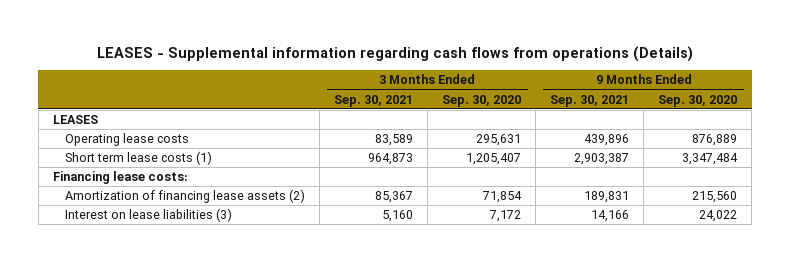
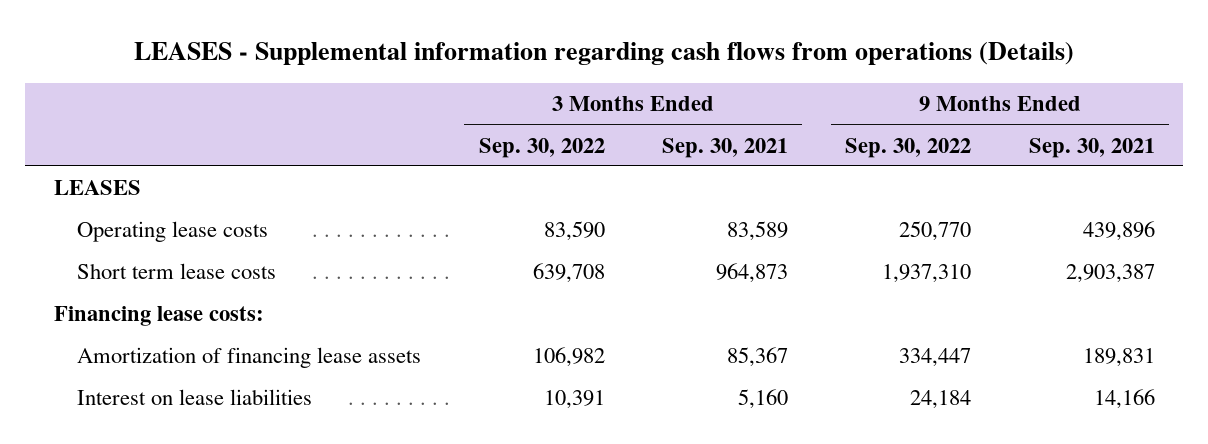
[441,94,521,107] Sep. 30, 2020 -> none
[658,94,738,107] Sep. 30, 2020 -> none
none -> [478,137,605,158] Sep. 30, 2022
none -> [845,137,972,158] Sep. 30, 2022
[64,151,212,166] Short term lease costs (1) -> [77,263,277,280] Short term lease costs
[64,189,305,204] Amortization of financing lease assets (2) -> [77,347,422,369] Amortization of financing lease assets
[64,208,232,223] Interest on lease liabilities (3) -> [77,389,313,406] Interest on lease liabilities

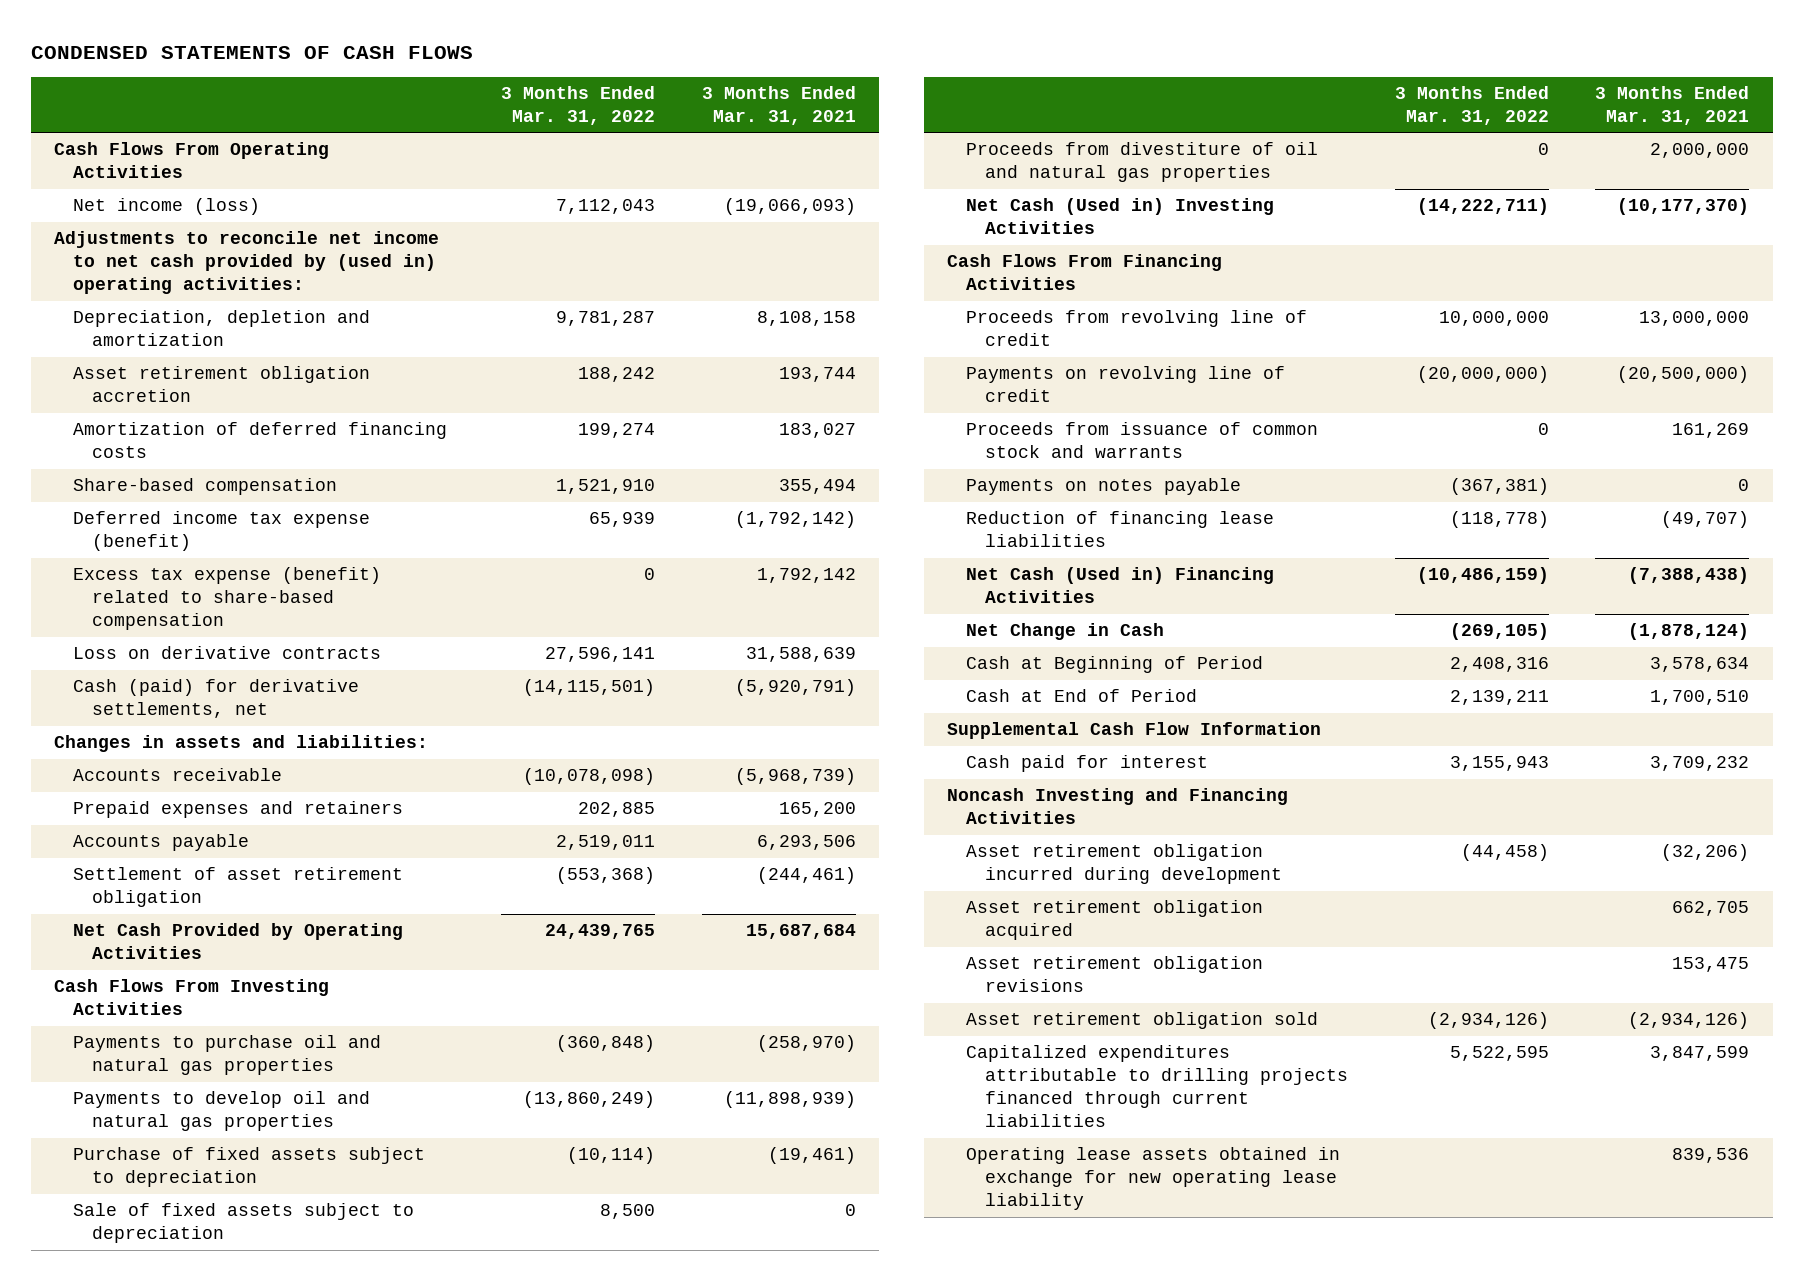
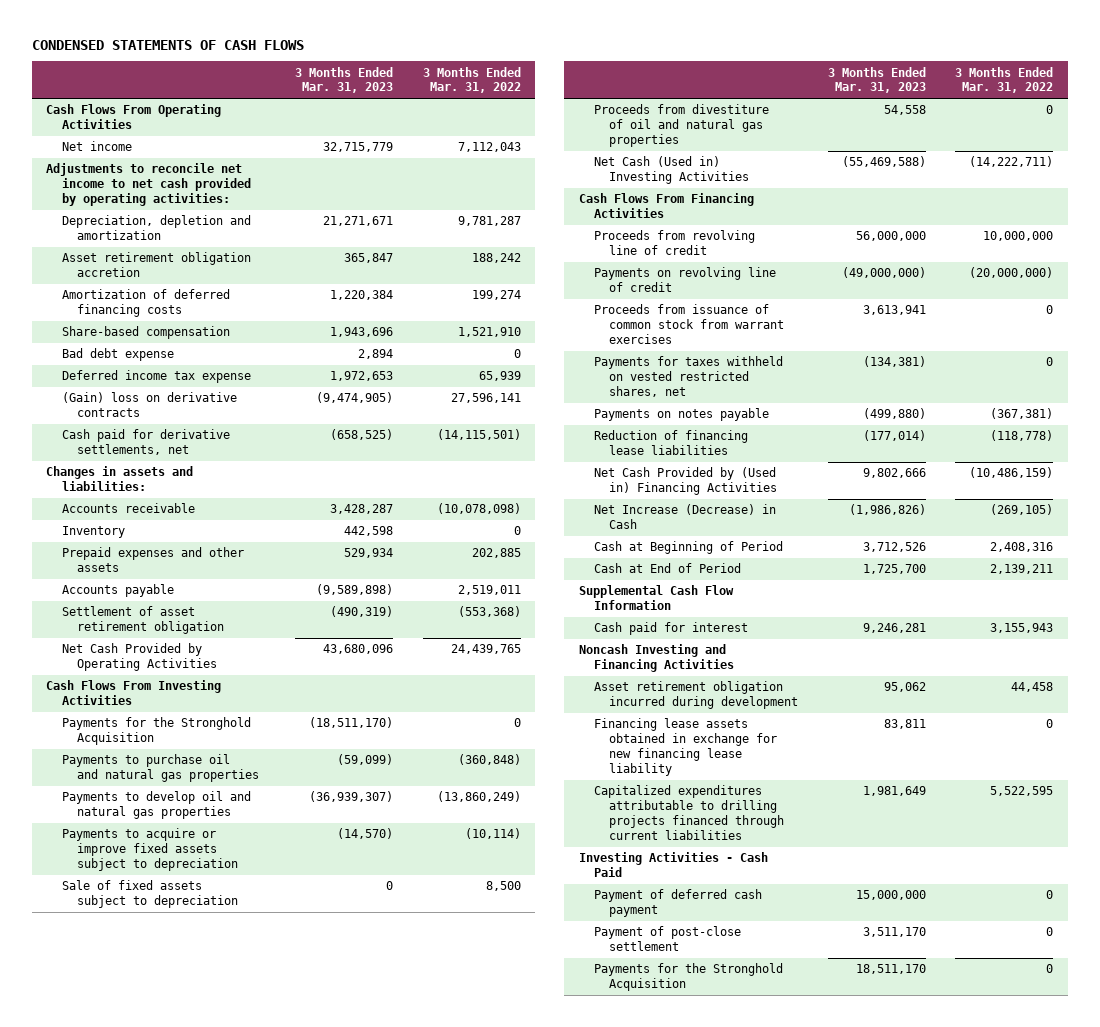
[701,85,856,125] 3 Months Ended Mar. 31, 2021 -> none
none -> [295,66,394,94] 3 Months Ended Mar. 31, 2023
[72,198,260,216] Net income (loss) -> [61,141,132,152] Net income
[53,231,439,295] Adjustments to reconcile net income to net cash provided by (used in) operating activities: -> [46,163,251,207] Adjustments to reconcile net income to net cash provided by operating activities:
[72,567,381,631] Excess tax expense (benefit) related to share-based compensation -> none
none -> [61,348,174,362] Bad debt expense
[72,511,370,552] Deferred income tax expense (benefit) -> [61,370,251,384] Deferred income tax expense
[72,646,381,660] Loss on derivative contracts -> [61,392,237,418] (Gain) loss on derivative contracts
[72,679,359,719] Cash (paid) for derivative settlements, net -> [61,429,230,456] Cash paid for derivative settlements, net
none -> [61,526,125,539] Inventory
[72,801,403,819] Prepaid expenses and retainers -> [61,547,244,573] Prepaid expenses and other assets
none -> [61,717,251,746] Payments for the Stronghold Acquisition
[72,1147,425,1188] Purchase of fixed assets subject to depreciation -> [61,828,238,872] Payments to acquire or improve fixed assets subject to depreciation
[966,422,1319,459] Proceeds from issuance of common stock and warrants -> [594,304,785,345] Proceeds from issuance of common stock from warrant exercises
none -> [594,356,784,398] Payments for taxes withheld on vested restricted shares, net
[966,567,1275,604] Net Cash (Used in) Financing Activities -> [594,467,778,496] Net Cash Provided by (Used in) Financing Activities
[966,623,1165,641] Net Change in Cash -> [594,504,777,530] Net Increase (Decrease) in Cash
[966,900,1264,941] Asset retirement obligation acquired -> none
[966,956,1264,993] Asset retirement obligation revisions -> none
[966,1012,1319,1030] Asset retirement obligation sold -> none
[1460,844,1549,862] (44,458) -> [1011,682,1054,693] 44,458
none -> [594,718,778,776] Financing lease assets obtained in exchange for new financing lease liability
[966,1147,1341,1211] Operating lease assets obtained in exchange for new operating lease liability -> none
none -> [578,852,768,878] Investing Activities - Cash Paid
none -> [594,889,763,918] Payment of deferred cash payment
none -> [594,926,742,952] Payment of post-close settlement
none -> [594,963,784,992] Payments for the Stronghold Acquisition

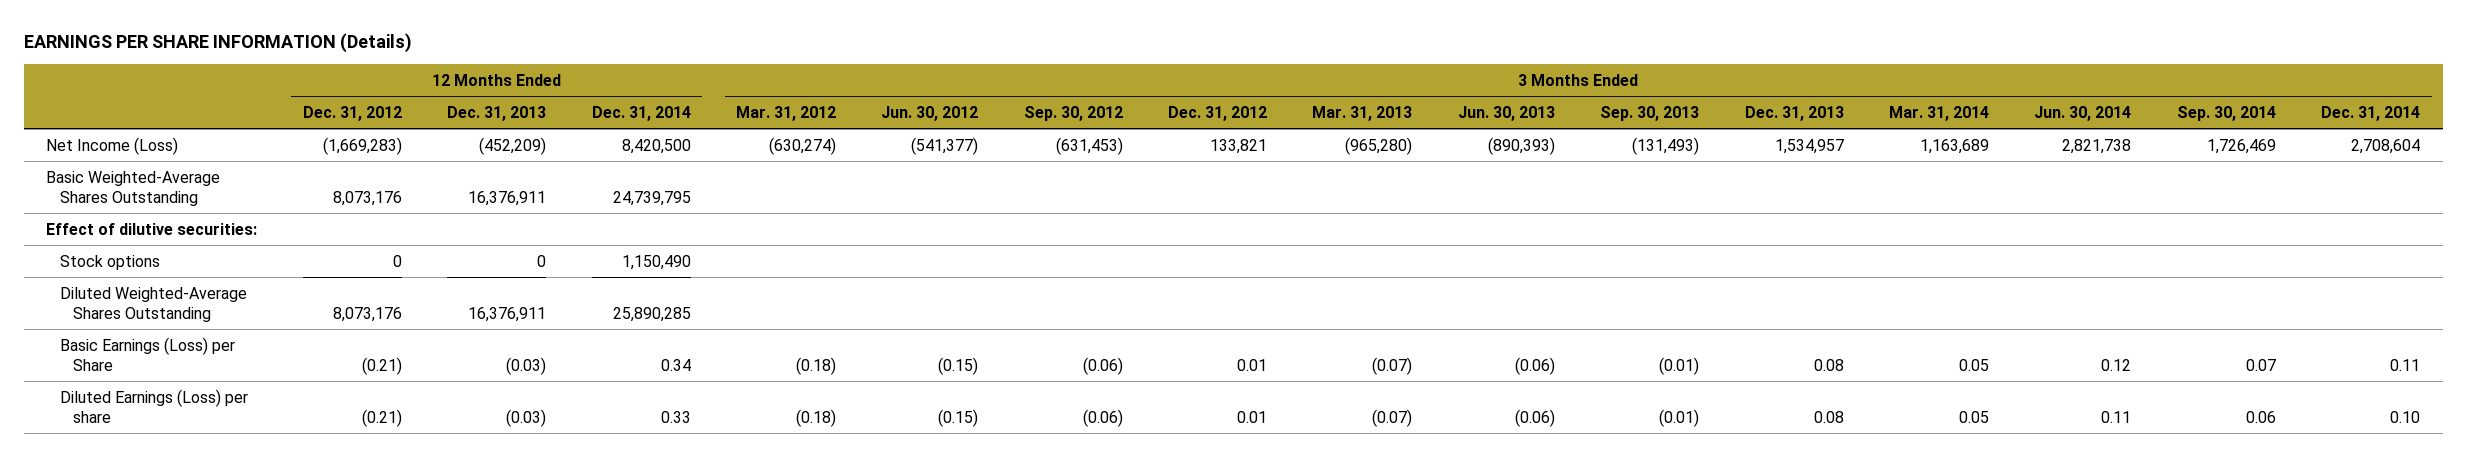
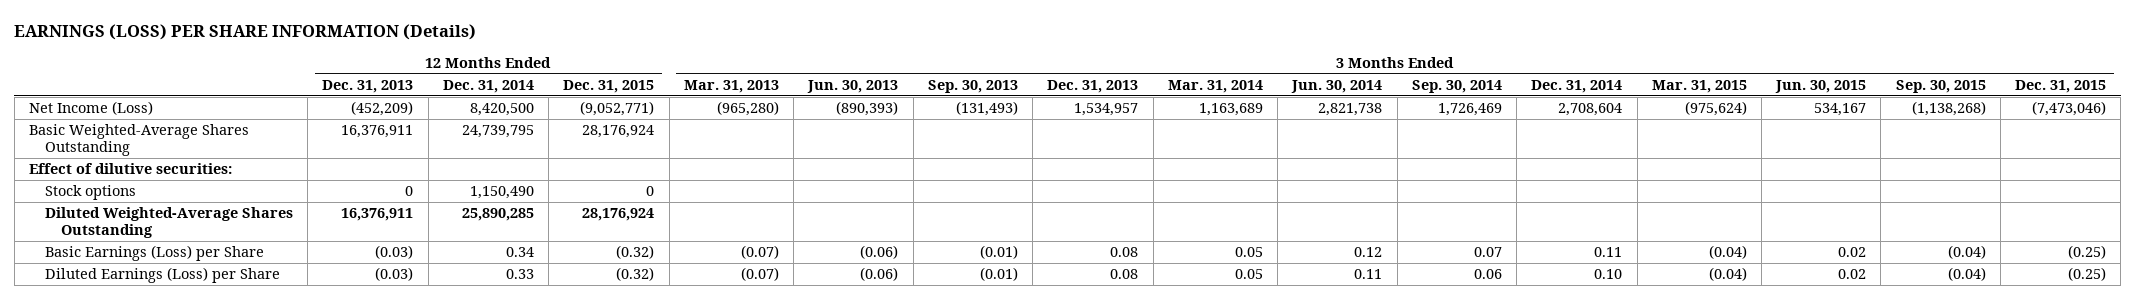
[23,33,412,54] EARNINGS PER SHARE INFORMATION (Details) -> [14,23,477,40] EARNINGS (LOSS) PER SHARE INFORMATION (Details)
[302,105,402,121] Dec. 31, 2012 -> none
[735,105,836,121] Mar. 31, 2012 -> none
[881,105,979,121] Jun. 30, 2012 -> none
[1023,105,1123,121] Sep. 30, 2012 -> none
[1168,105,1268,121] Dec. 31, 2012 -> none
none -> [563,79,655,93] Dec. 31, 2015
none -> [1651,79,1747,93] Mar. 31, 2015
none -> [1775,79,1867,93] Jun. 30, 2015
none -> [1895,79,1986,93] Sep. 30, 2015
none -> [2015,79,2107,93] Dec. 31, 2015
[59,388,248,423] Diluted Earnings (Loss) per share -> [44,267,280,284] Diluted Earnings (Loss) per Share

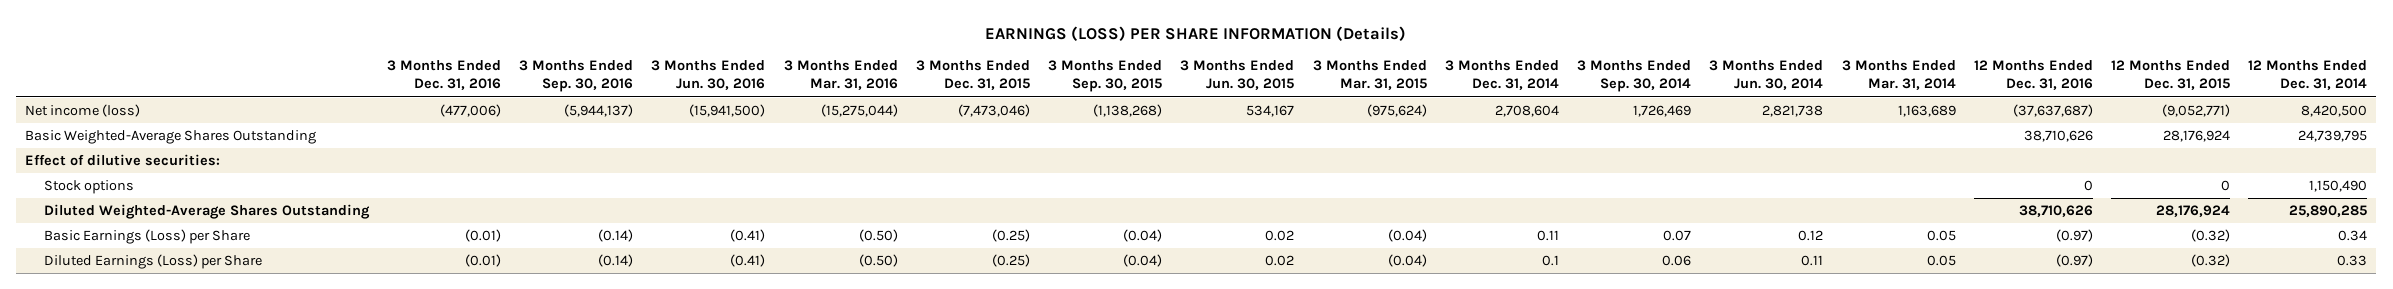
[322,79,414,93] Dec. 31, 2013 -> none
[683,79,779,93] Mar. 31, 2013 -> none
[807,79,899,93] Jun. 30, 2013 -> none
[927,79,1018,93] Sep. 30, 2013 -> none
[1047,79,1139,93] Dec. 31, 2013 -> none
none -> [386,60,501,91] 3 Months Ended Dec. 31, 2016
none -> [519,60,634,93] 3 Months Ended Sep. 30, 2016
none -> [651,60,766,91] 3 Months Ended Jun. 30, 2016
none -> [783,60,898,91] 3 Months Ended Mar. 31, 2016
none -> [1973,60,2093,91] 12 Months Ended Dec. 31, 2016
[29,101,154,116] Net Income (Loss) -> [25,104,141,118] Net income (loss)
[1594,269,1623,280] 0.10 -> [1541,255,1559,267] 0.1

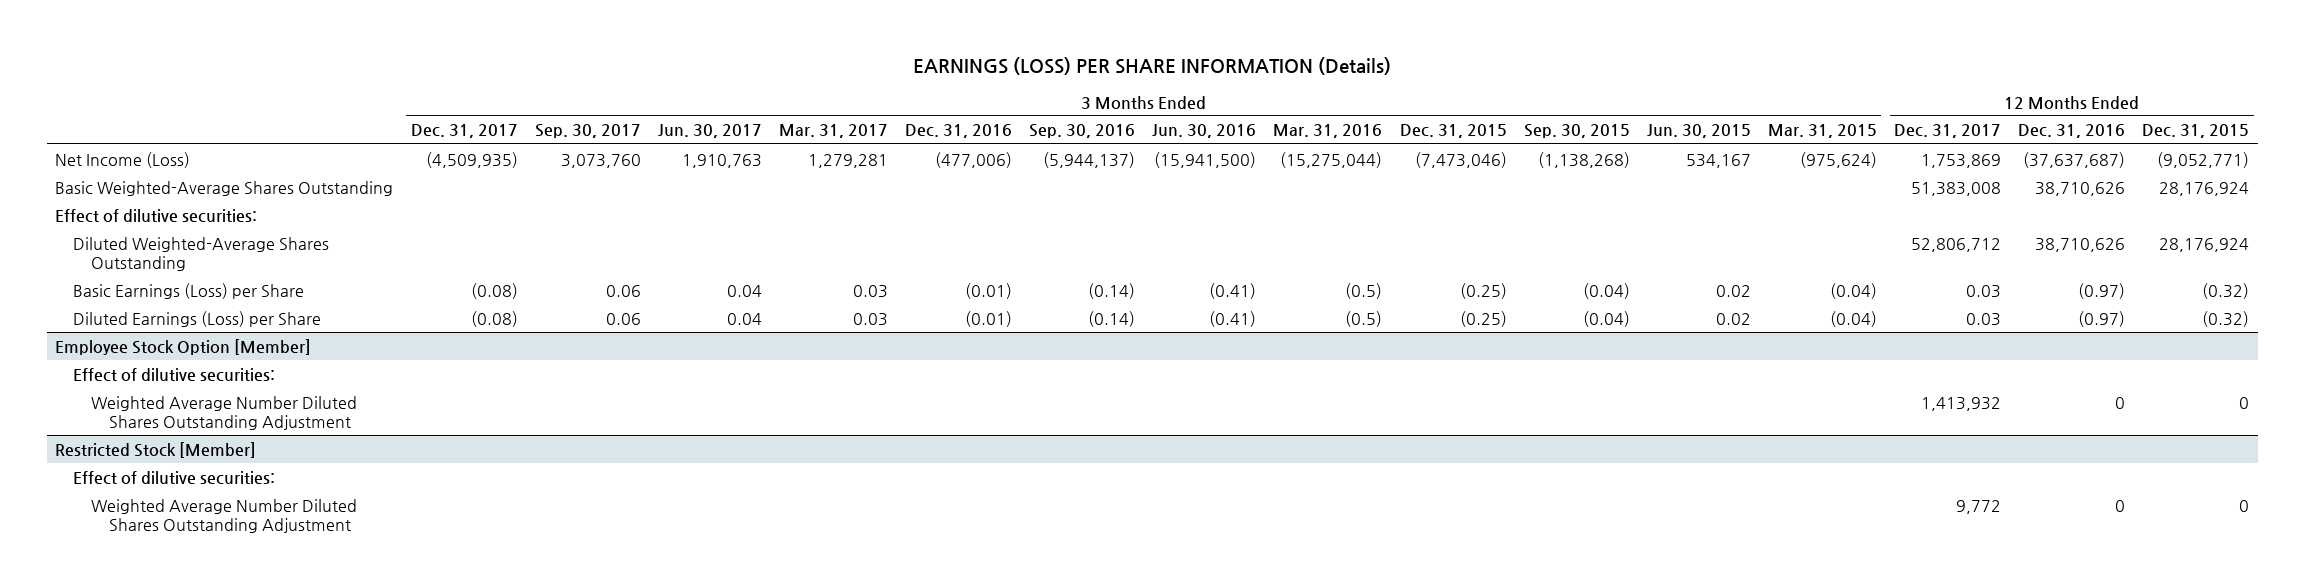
[1444,60,1559,91] 3 Months Ended Dec. 31, 2014 -> none
[1577,60,1692,93] 3 Months Ended Sep. 30, 2014 -> none
[1709,60,1824,91] 3 Months Ended Jun. 30, 2014 -> none
[1841,60,1956,91] 3 Months Ended Mar. 31, 2014 -> none
[2248,60,2368,91] 12 Months Ended Dec. 31, 2014 -> none
none -> [410,124,518,139] Dec. 31, 2017
none -> [534,124,641,139] Sep. 30, 2017
none -> [657,124,762,139] Jun. 30, 2017
none -> [778,124,888,139] Mar. 31, 2017
none -> [1894,124,2002,139] Dec. 31, 2017
[25,104,141,118] Net income (loss) -> [55,151,191,168] Net Income (Loss)
[43,180,134,195] Stock options -> none
[858,229,898,243] (0.50) -> [1345,282,1383,299] (0.5)
[858,254,898,268] (0.50) -> [1345,310,1383,327] (0.5)
none -> [55,338,312,355] Employee Stock Option [Member]
none -> [73,367,276,382] Effect of dilutive securities:
none -> [91,395,358,431] Weighted Average Number Diluted Shares Outstanding Adjustment
none -> [55,441,257,458] Restricted Stock [Member]
none -> [73,470,276,485] Effect of dilutive securities:
none -> [91,498,358,534] Weighted Average Number Diluted Shares Outstanding Adjustment

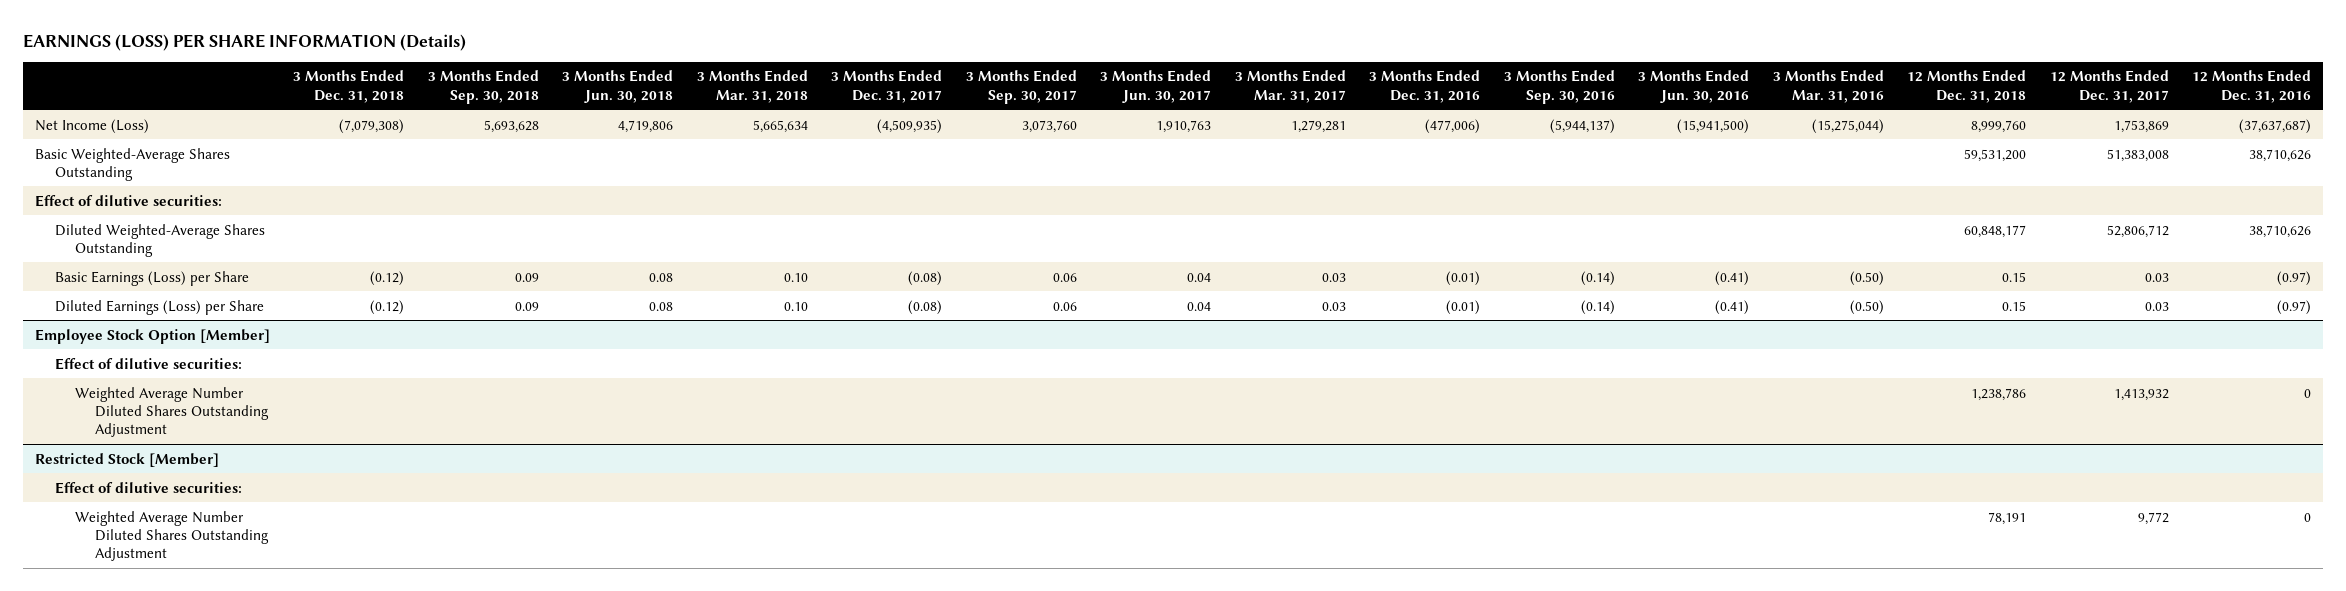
[1399,124,1507,139] Dec. 31, 2015 -> none
[1523,124,1630,139] Sep. 30, 2015 -> none
[1646,124,1751,139] Jun. 30, 2015 -> none
[1767,124,1877,139] Mar. 31, 2015 -> none
[2142,124,2250,139] Dec. 31, 2015 -> none
none -> [293,70,405,103] 3 Months Ended Dec. 31, 2018
none -> [427,70,539,104] 3 Months Ended Sep. 30, 2018
none -> [562,70,674,103] 3 Months Ended Jun. 30, 2018
none -> [696,70,808,103] 3 Months Ended Mar. 31, 2018
none -> [1907,70,2027,103] 12 Months Ended Dec. 31, 2018
[1345,282,1383,299] (0.5) -> [1849,270,1884,286] (0.50)
[1345,310,1383,327] (0.5) -> [1849,299,1884,315] (0.50)

